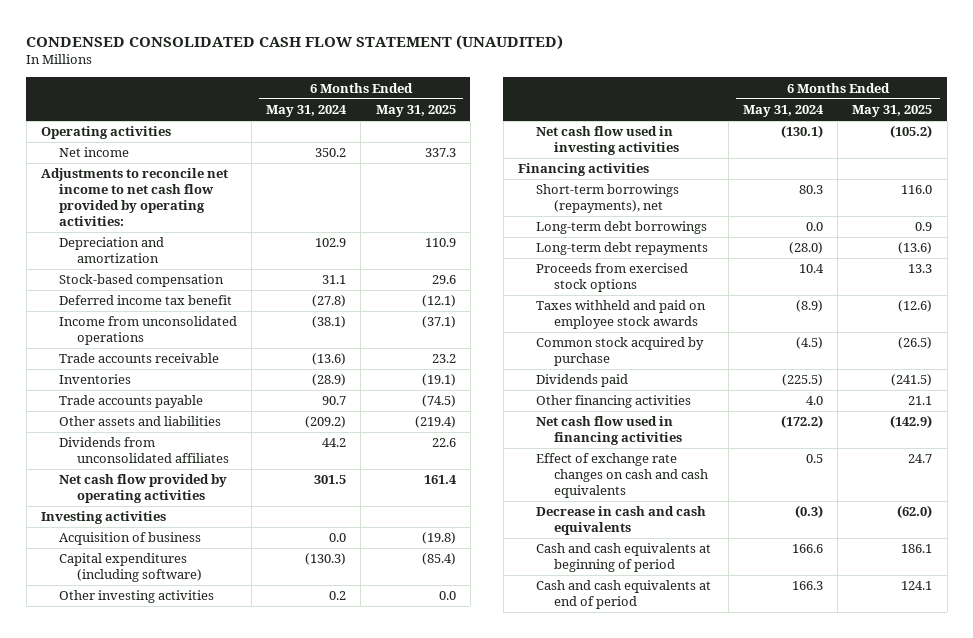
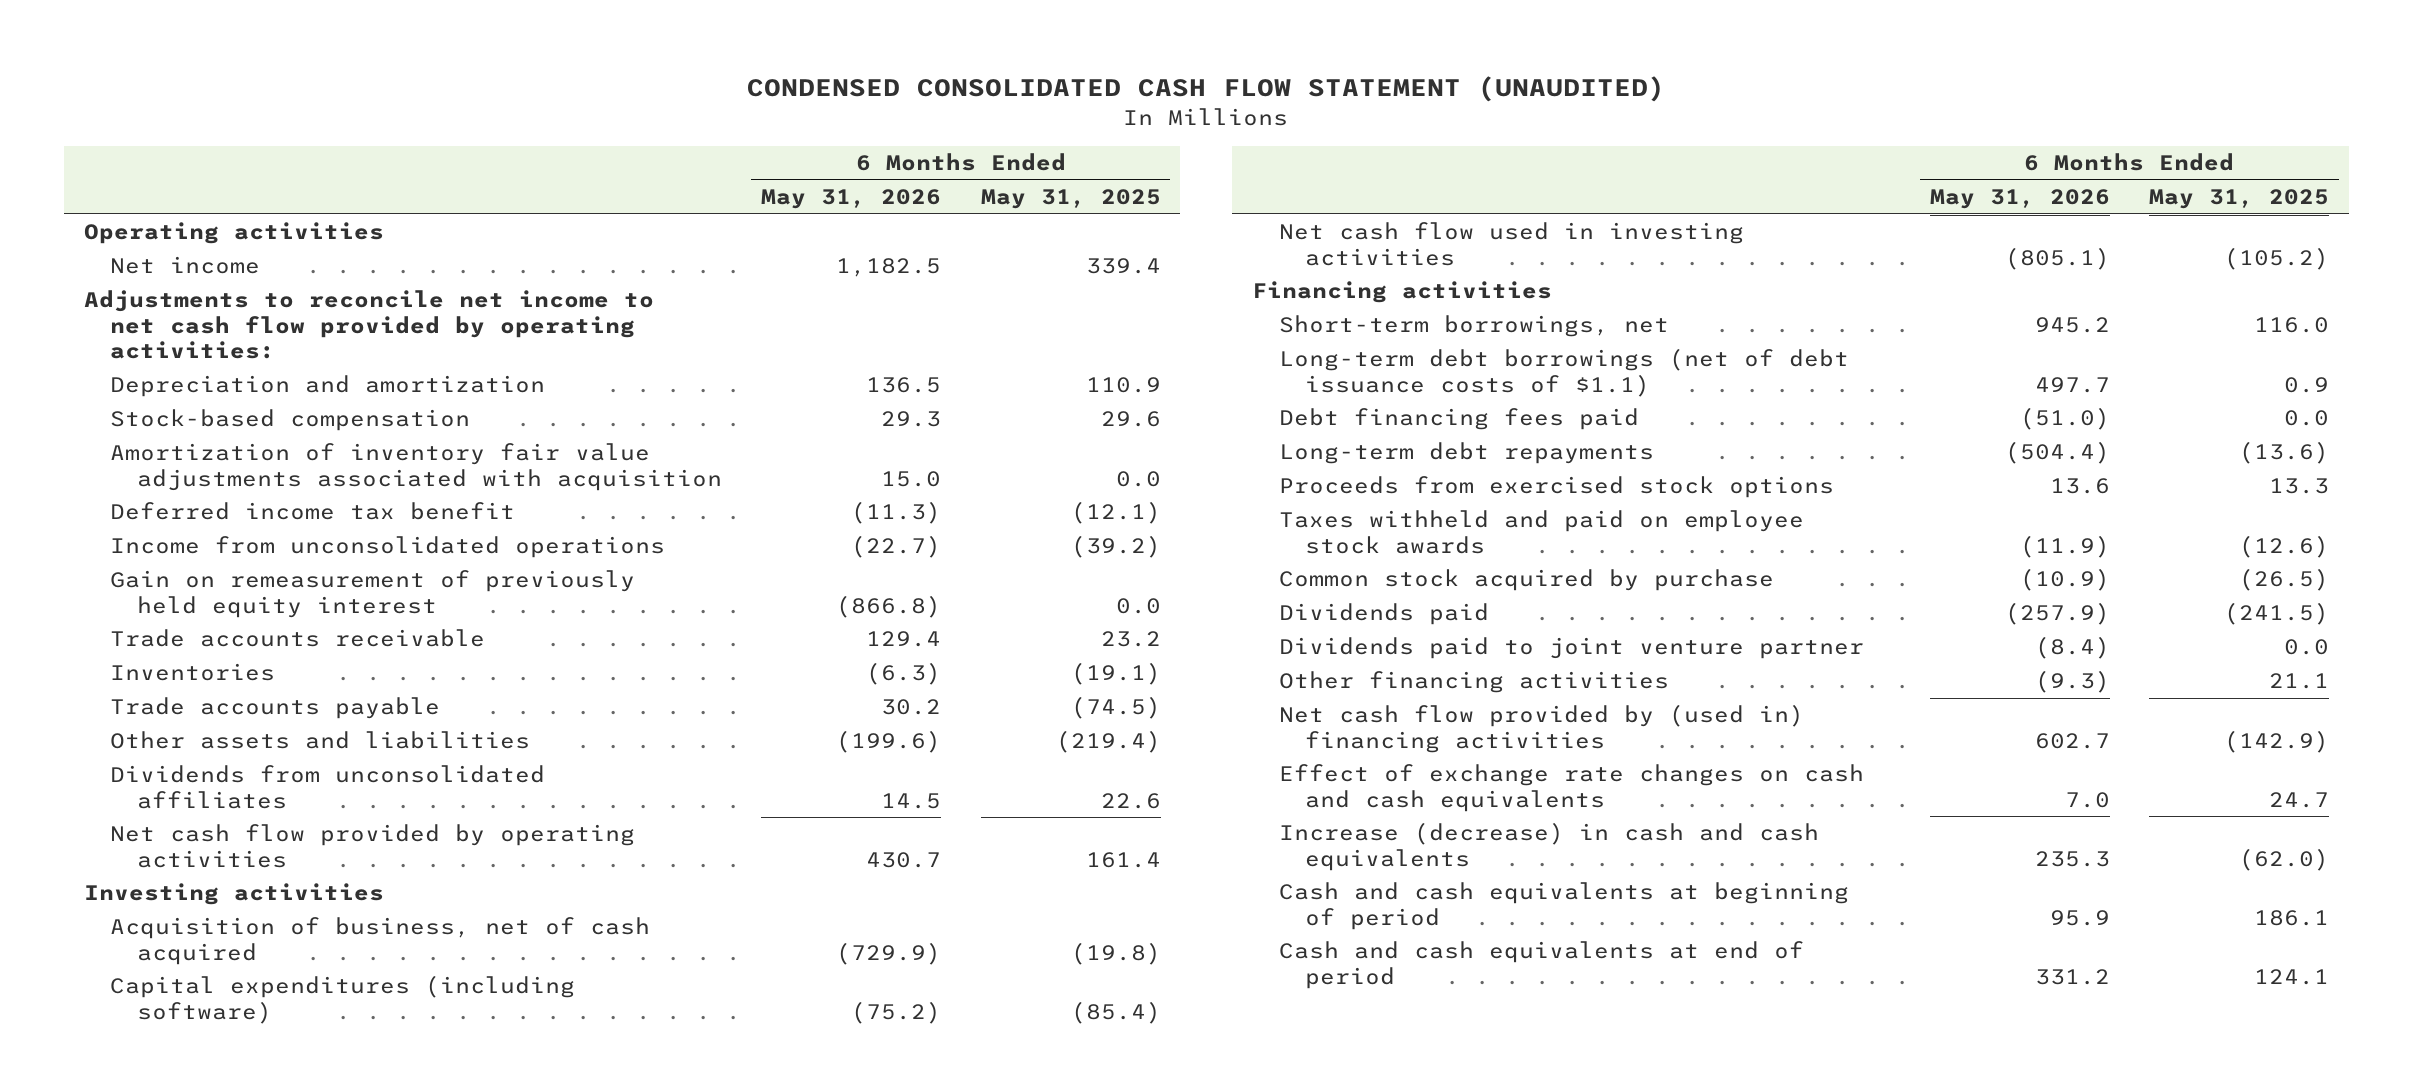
[266,105,348,118] May 31, 2024 -> none
none -> [761,189,942,210] May 31, 2026
[424,148,456,158] 337.3 -> [1085,258,1161,275] 339.4
none -> [110,443,722,491] Amortization of inventory fair value adjustments associated with acquisition
[421,316,456,329] (37.1) -> [1070,535,1161,559] (39.2)
none -> [110,570,636,618] Gain on remeasurement of previously held equity interest
[58,532,201,546] Acquisition of business -> [110,917,651,965] Acquisition of business, net of cash acquired
[58,590,214,604] Other investing activities -> none
[535,184,679,214] Short-term borrowings (repayments), net -> [1278,315,1669,338] Short-term borrowings, net
[535,221,707,235] Long-term debt borrowings -> [1278,348,1849,397] Long-term debt borrowings (net of debt issuance costs of $1.1)
none -> [1278,408,1639,431] Debt financing fees paid
none -> [1278,637,1864,660] Dividends paid to joint venture partner
[535,416,682,446] Net cash flow used in financing activities -> [1278,704,1804,753] Net cash flow provided by (used in) financing activities
[535,506,706,536] Decrease in cash and cash equivalents -> [1278,822,1819,871] Increase (decrease) in cash and cash equivalents

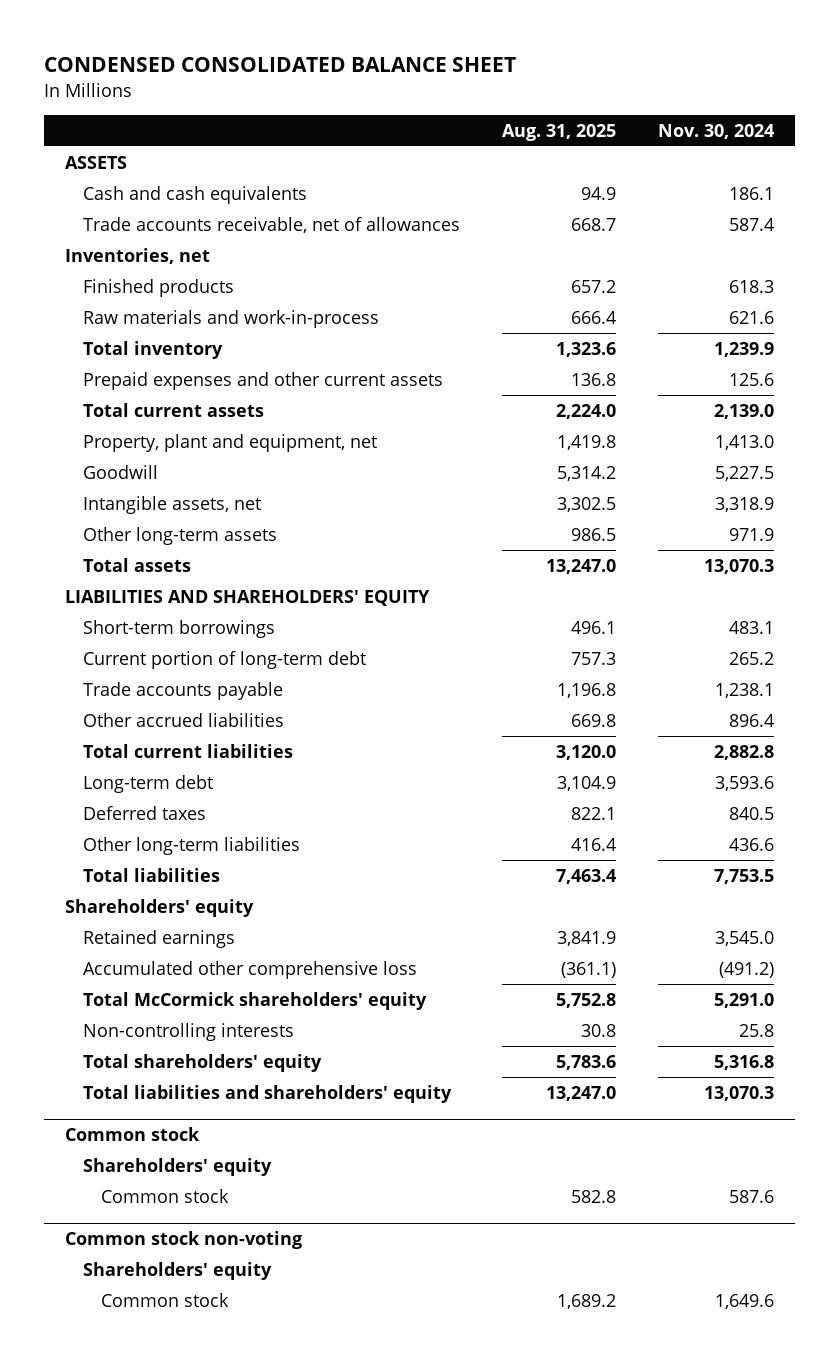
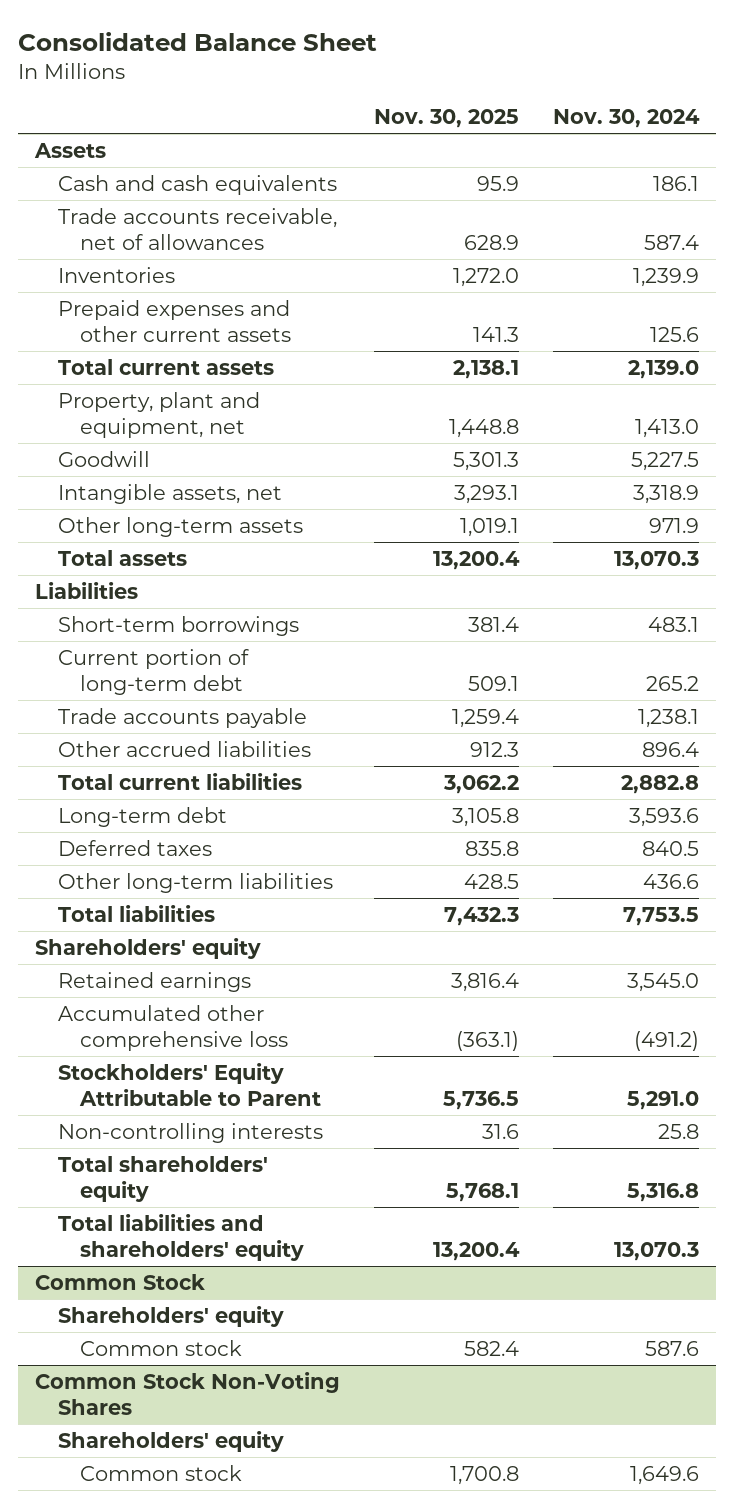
[43,57,516,73] CONDENSED CONSOLIDATED BALANCE SHEET -> [17,31,377,51] Consolidated Balance Sheet
[501,124,616,142] Aug. 31, 2025 -> none
none -> [374,109,520,129] Nov. 30, 2025
[64,155,127,169] ASSETS -> [33,142,106,158] Assets
[64,247,210,264] Inventories, net -> none
[82,278,234,297] Finished products -> none
[82,309,379,328] Raw materials and work-in-process -> none
[82,340,223,359] Total inventory -> [57,266,175,283] Inventories
[64,589,430,606] LIABILITIES AND SHAREHOLDERS' EQUITY -> [34,581,138,599] Liabilities
[82,991,427,1010] Total McCormick shareholders' equity -> [57,1062,322,1107] Stockholders' Equity Attributable to Parent
[64,1127,200,1142] Common stock -> [34,1273,205,1290] Common Stock
[64,1231,302,1250] Common stock non-voting -> [34,1371,340,1416] Common Stock Non-Voting Shares

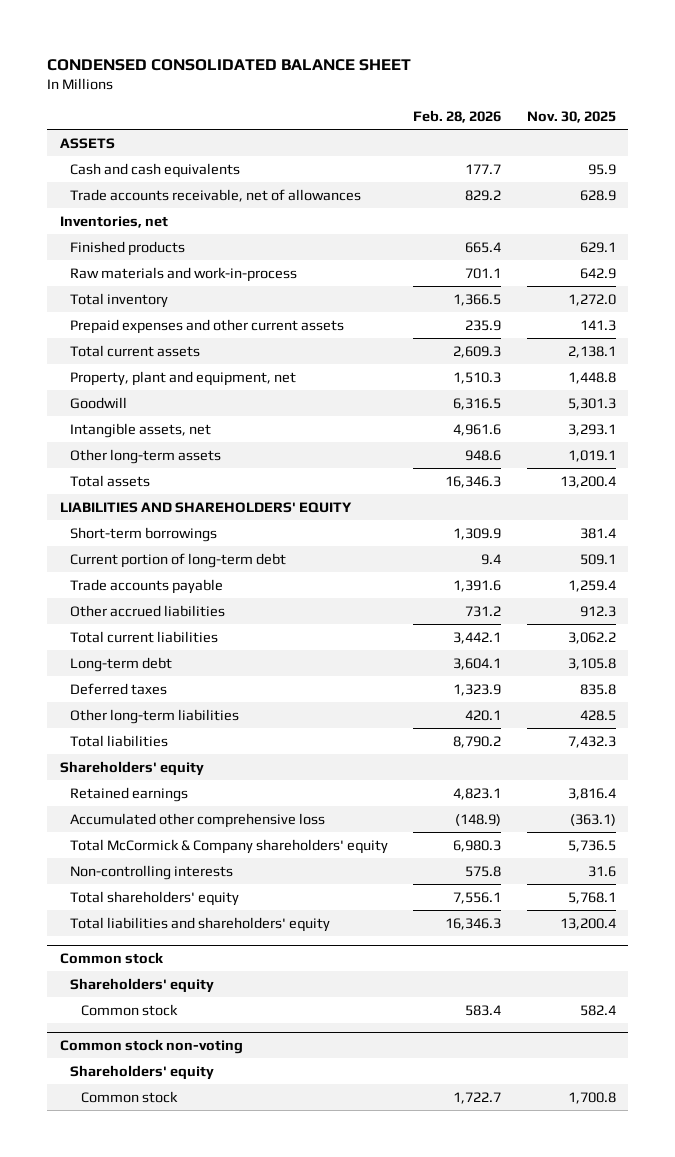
[17,31,377,51] Consolidated Balance Sheet -> [47,58,412,71] CONDENSED CONSOLIDATED BALANCE SHEET
[553,109,701,129] Nov. 30, 2024 -> none
none -> [413,110,502,124] Feb. 28, 2026
[33,142,106,158] Assets -> [59,137,115,149] ASSETS
none -> [59,215,168,228] Inventories, net
none -> [70,240,186,256] Finished products
none -> [70,266,298,282] Raw materials and work-in-process
[57,266,175,283] Inventories -> [70,292,169,308] Total inventory
[34,581,138,599] Liabilities -> [59,501,352,513] LIABILITIES AND SHAREHOLDERS' EQUITY
[57,1062,322,1107] Stockholders' Equity Attributable to Parent -> [70,838,389,854] Total McCormick & Company shareholders' equity
[34,1273,205,1290] Common Stock -> [59,951,164,964] Common stock
[34,1371,340,1416] Common Stock Non-Voting Shares -> [59,1038,243,1054] Common stock non-voting

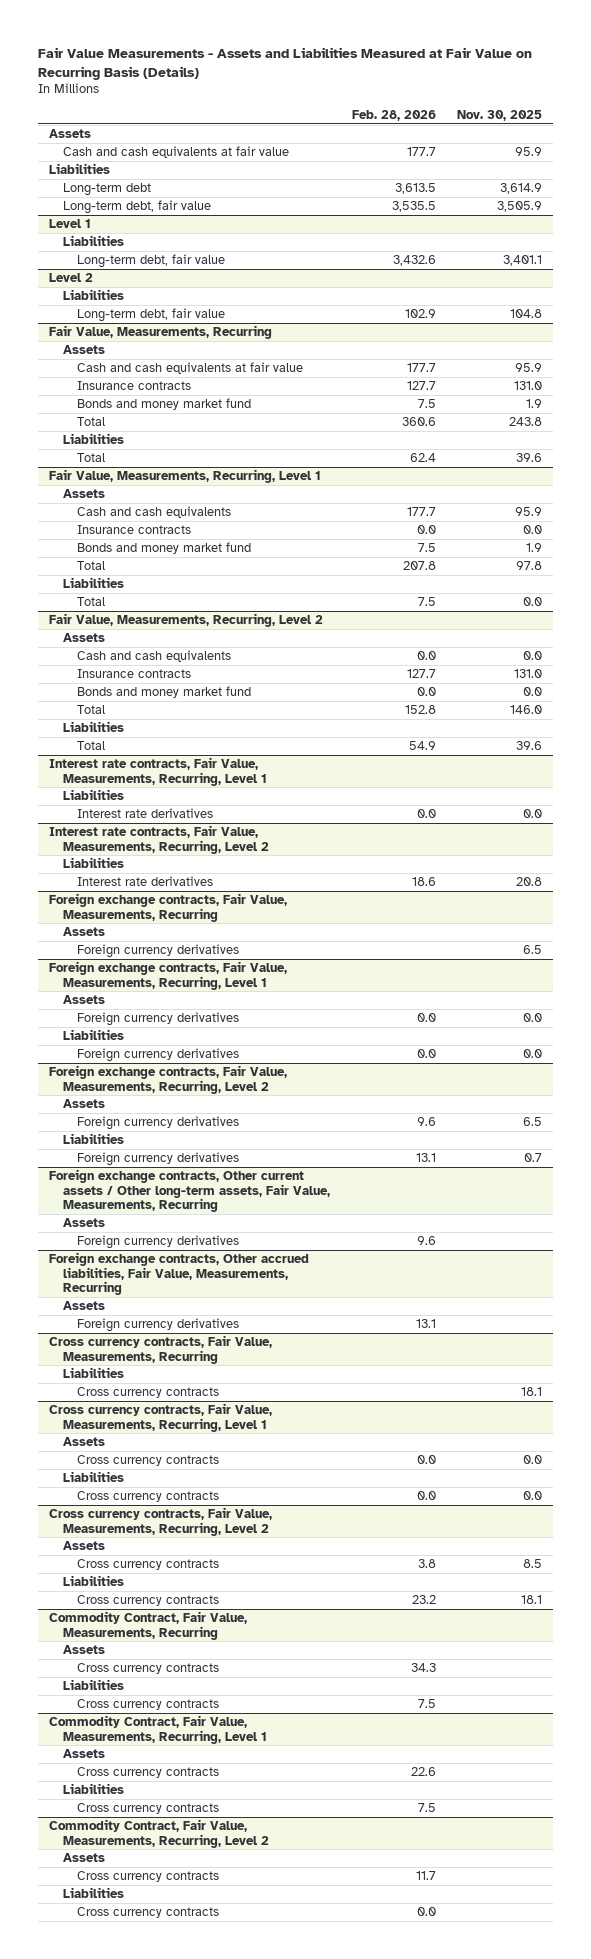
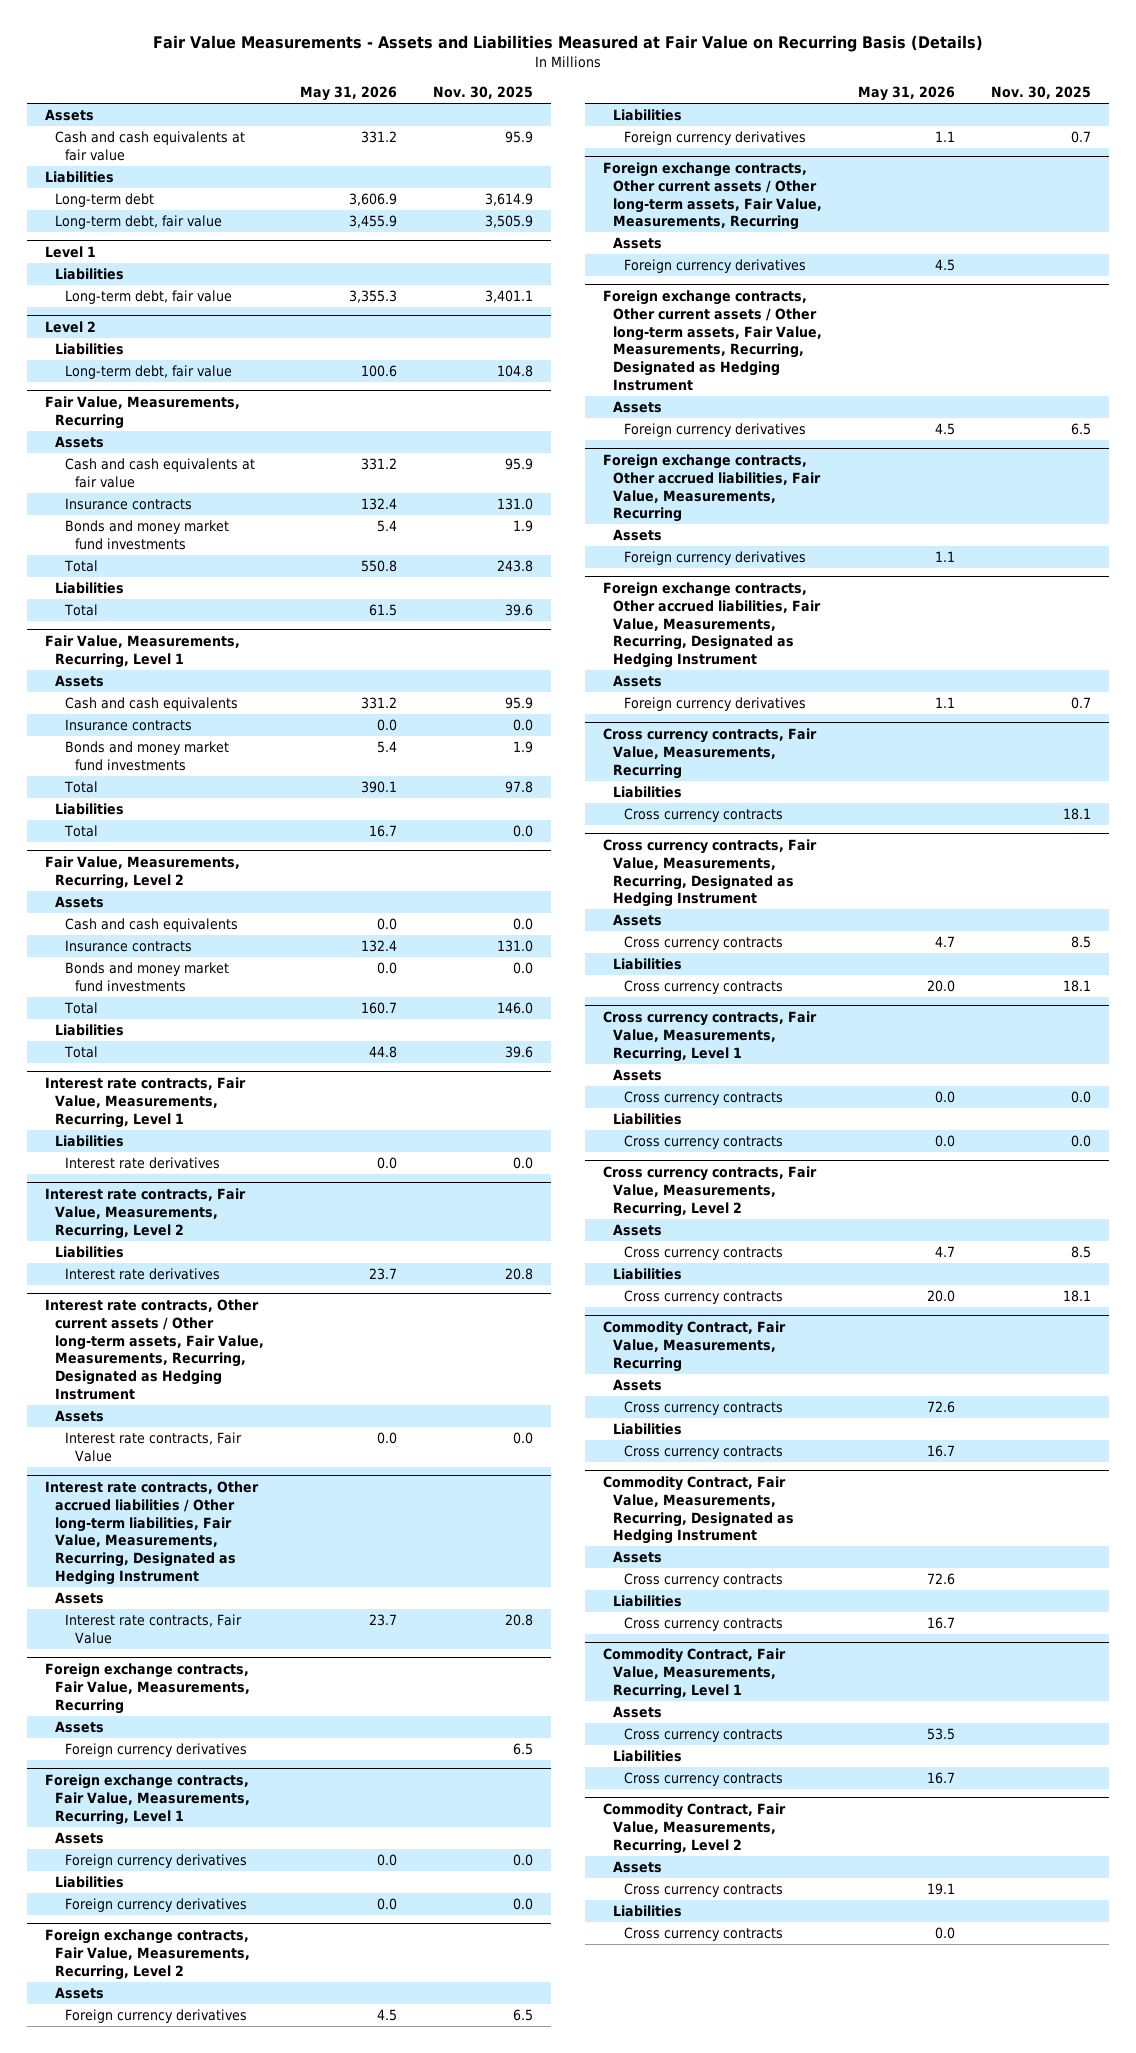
[351,109,436,121] Feb. 28, 2026 -> none
none -> [299,86,397,102] May 31, 2026
[76,398,251,411] Bonds and money market fund -> [65,520,230,550] Bonds and money market fund investments
[76,542,251,555] Bonds and money market fund -> [65,741,230,771] Bonds and money market fund investments
[76,686,251,699] Bonds and money market fund -> [65,962,230,992] Bonds and money market fund investments
none -> [44,1299,265,1400] Interest rate contracts, Other current assets / Other long-term assets, Fair Value, Measurements, Recurring, Designated as Hedging Instrument
none -> [55,1410,105,1423] Assets
none -> [65,1432,243,1462] Interest rate contracts, Fair Value
none -> [44,1481,259,1585] Interest rate contracts, Other accrued liabilities / Other long-term liabilities, Fair Value, Measurements, Recurring, Designated as Hedging Instrument
none -> [55,1592,105,1605] Assets
none -> [65,1614,243,1644] Interest rate contracts, Fair Value
none -> [603,290,823,391] Foreign exchange contracts, Other current assets / Other long-term assets, Fair Value, Measurements, Recurring, Designated as Hedging Instrument
none -> [613,401,663,414] Assets
none -> [623,423,806,438] Foreign currency derivatives
none -> [603,582,822,668] Foreign exchange contracts, Other accrued liabilities, Fair Value, Measurements, Recurring, Designated as Hedging Instrument
none -> [613,675,663,688] Assets
none -> [623,697,806,712] Foreign currency derivatives
none -> [603,839,818,908] Cross currency contracts, Fair Value, Measurements, Recurring, Designated as Hedging Instrument
none -> [613,914,663,927] Assets
none -> [623,936,783,951] Cross currency contracts
none -> [613,958,683,971] Liabilities
none -> [623,980,783,995] Cross currency contracts
none -> [603,1476,795,1545] Commodity Contract, Fair Value, Measurements, Recurring, Designated as Hedging Instrument
none -> [613,1551,663,1564] Assets
none -> [623,1573,783,1588] Cross currency contracts
none -> [613,1595,683,1608] Liabilities
none -> [623,1617,783,1632] Cross currency contracts

